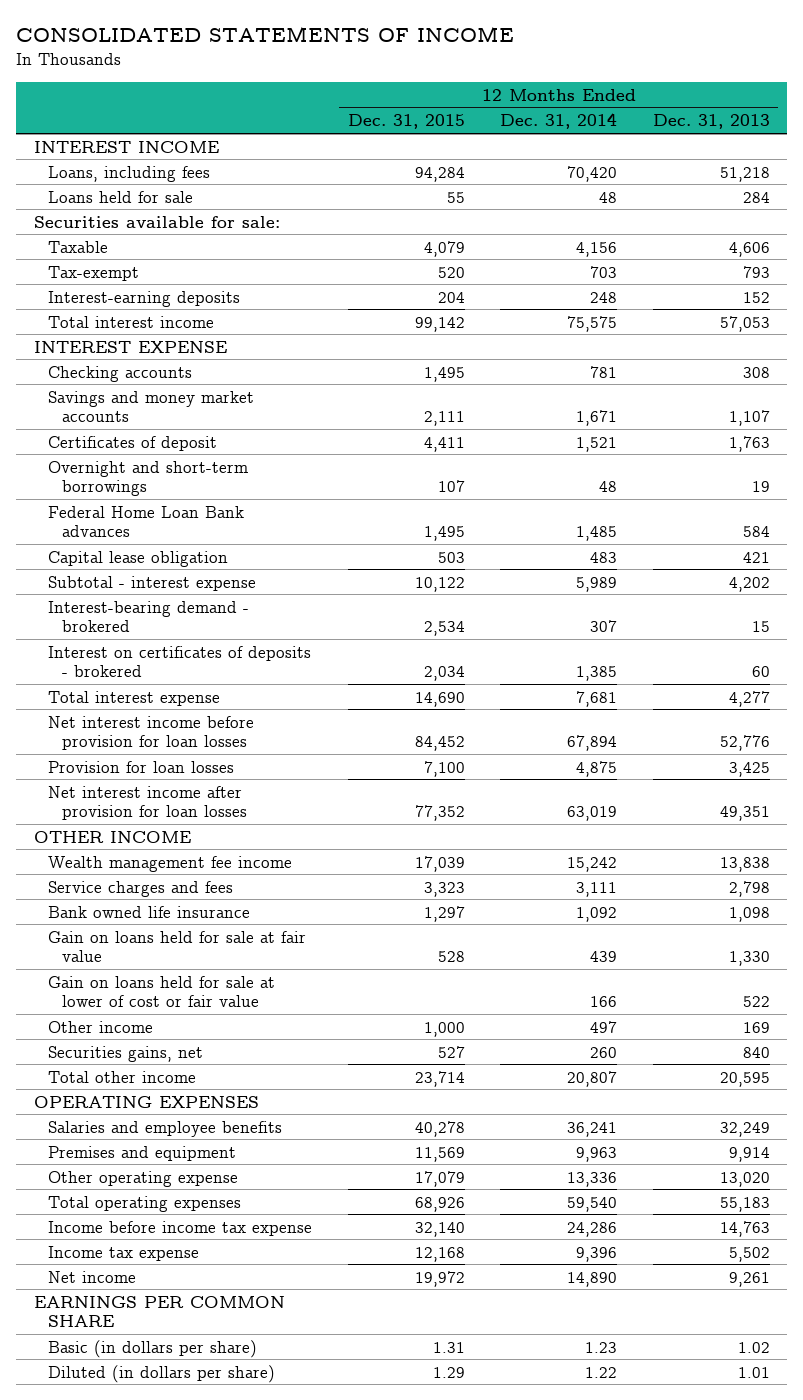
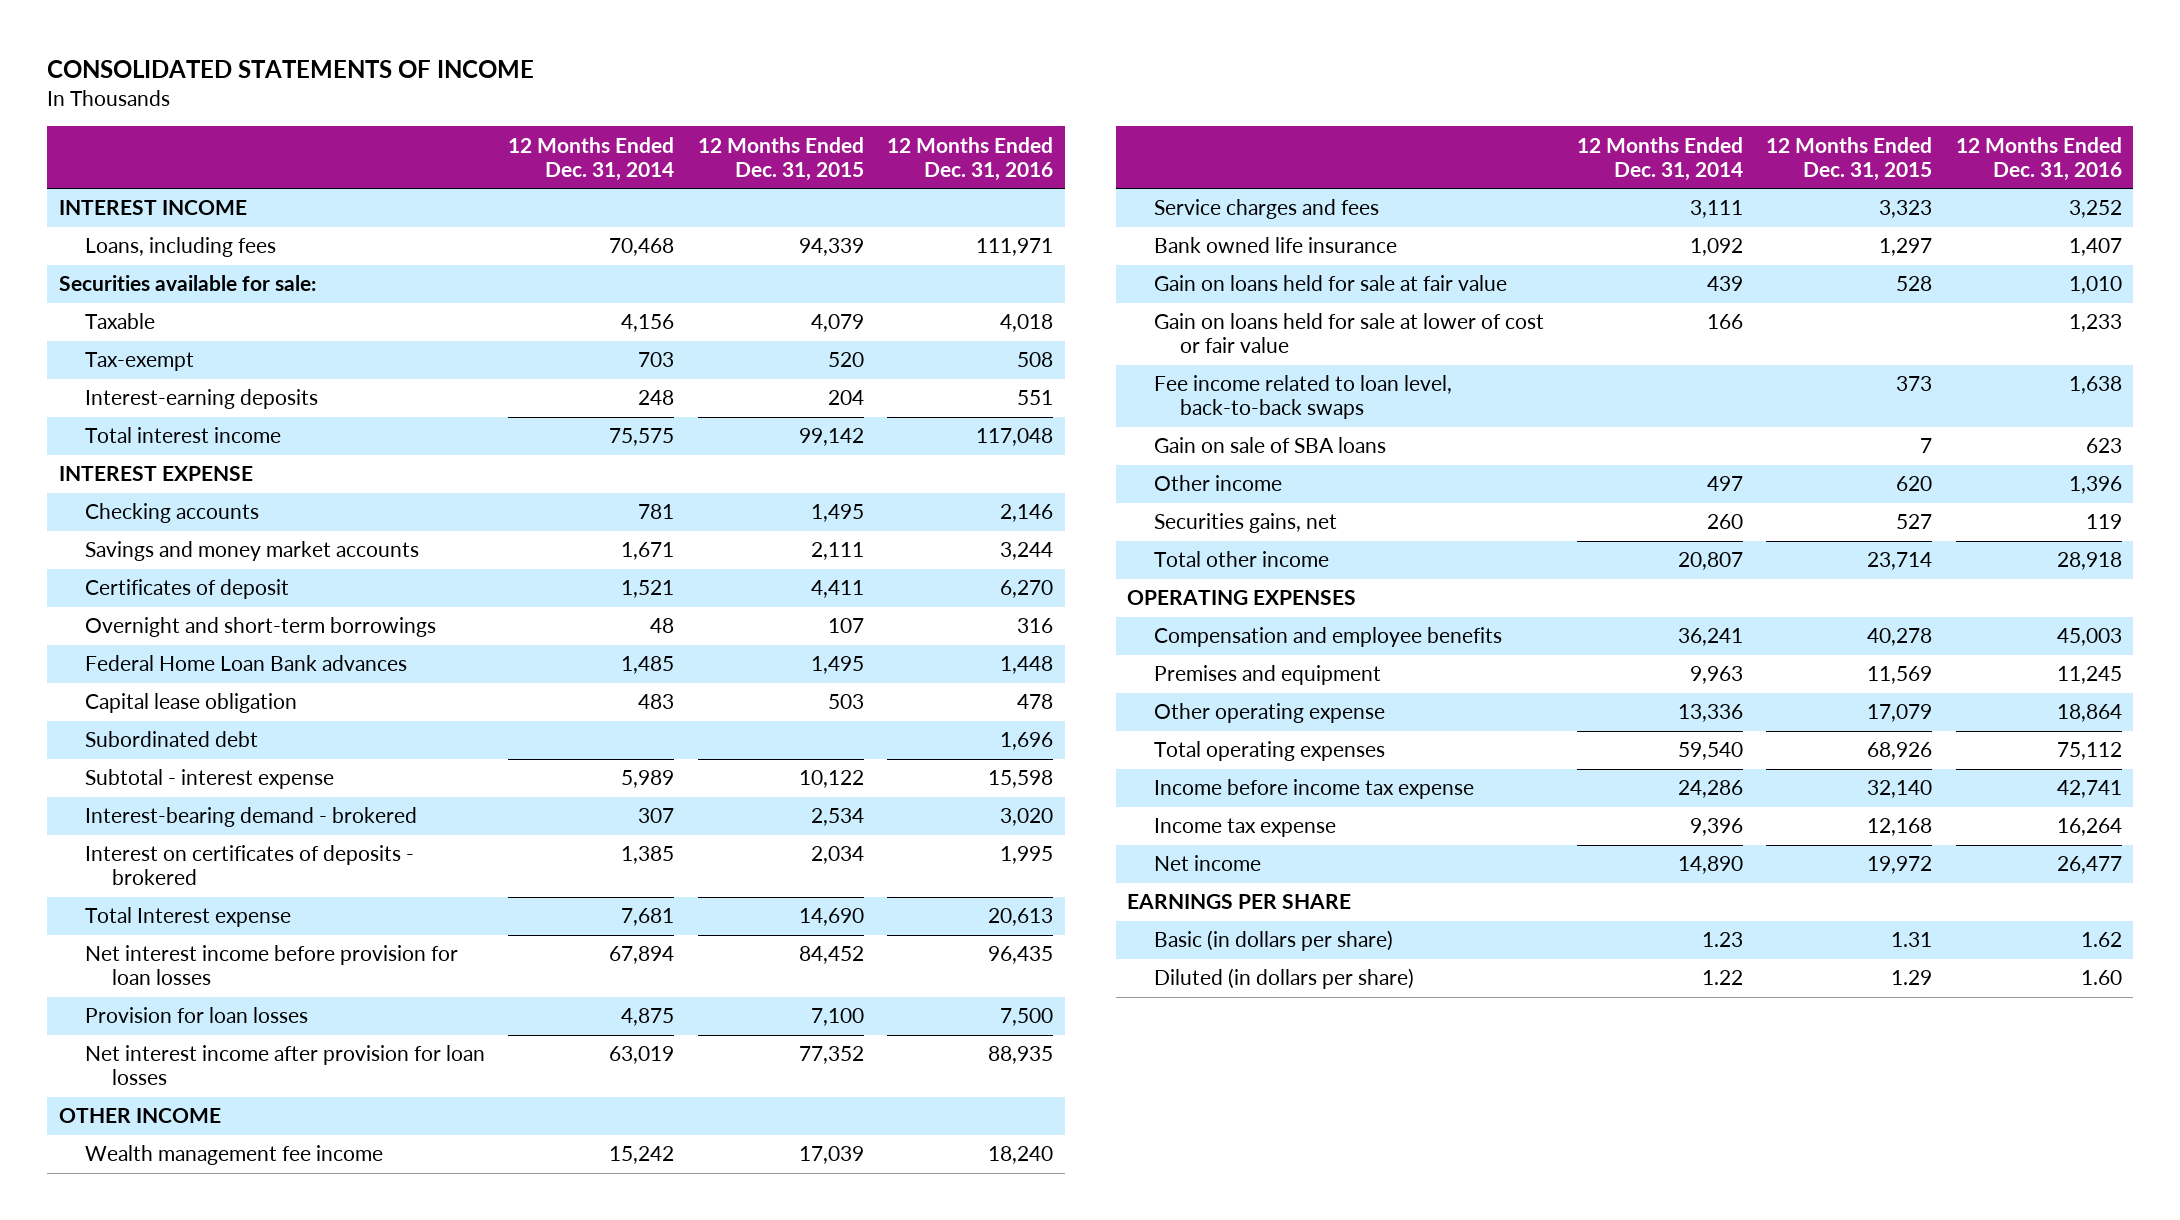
[652,114,770,130] Dec. 31, 2013 -> none
none -> [887,136,1054,181] 12 Months Ended Dec. 31, 2016
[48,190,194,203] Loans held for sale -> none
[414,166,465,182] 94,284 -> [798,238,864,257] 94,339
[567,165,618,182] 70,420 -> [609,238,675,257] 70,468
none -> [85,731,259,748] Subordinated debt
[48,690,221,706] Total interest expense -> [85,907,292,928] Total Interest expense
none -> [1153,375,1452,420] Fee income related to loan level, back-to-back swaps
none -> [1153,437,1386,454] Gain on sale of SBA loans
[423,1021,465,1037] 1,000 -> [1896,476,1933,492] 620
[48,1120,283,1137] Salaries and employee benefits -> [1153,627,1502,648] Compensation and employee benefits
[33,1295,285,1328] EARNINGS PER COMMON SHARE -> [1127,894,1352,910] EARNINGS PER SHARE

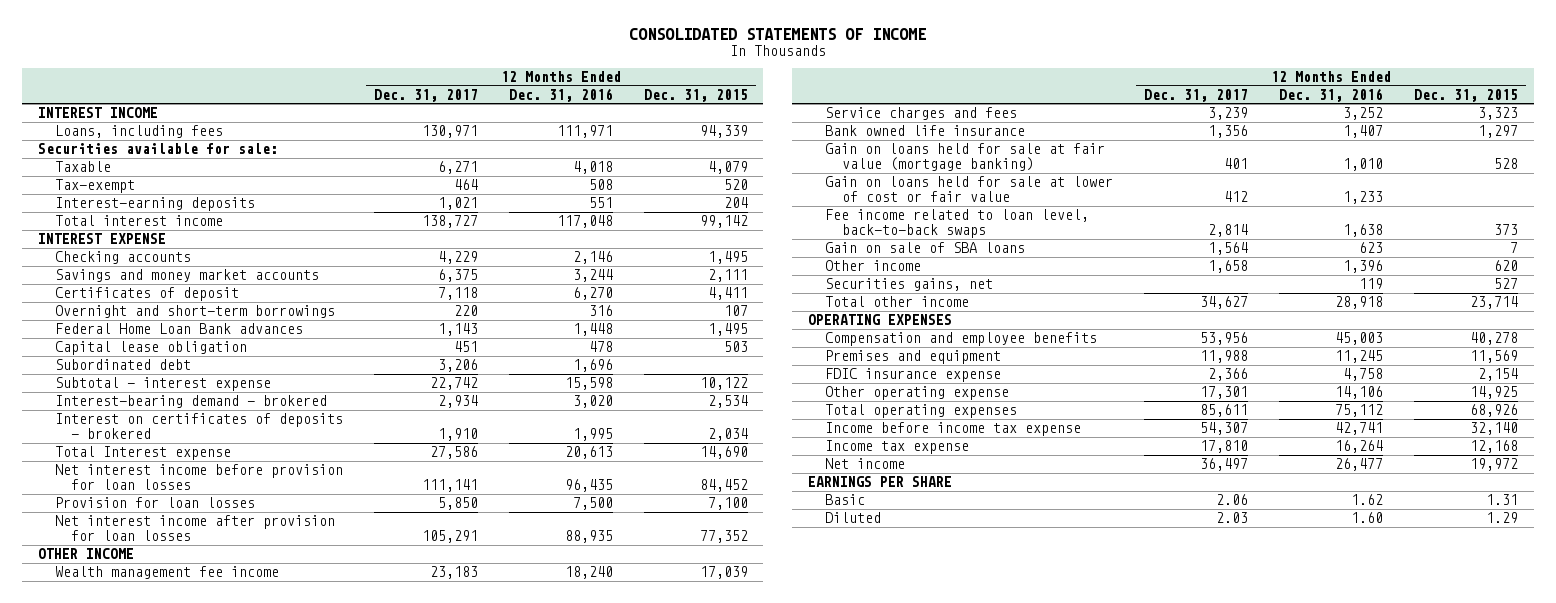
[508,136,675,181] 12 Months Ended Dec. 31, 2014 -> none
none -> [373,88,478,102] Dec. 31, 2017
[1153,275,1507,292] Gain on loans held for sale at fair value -> [824,143,1105,172] Gain on loans held for sale at fair value (mortgage banking)
none -> [824,368,1001,383] FDIC insurance expense
[1867,704,1933,723] 17,079 -> [1470,386,1519,400] 14,925
[2056,704,2122,723] 18,864 -> [1335,386,1384,400] 14,106
[1153,930,1393,952] Basic (in dollars per share) -> [824,494,865,506] Basic
[1153,968,1414,990] Diluted (in dollars per share) -> [824,512,881,524] Diluted

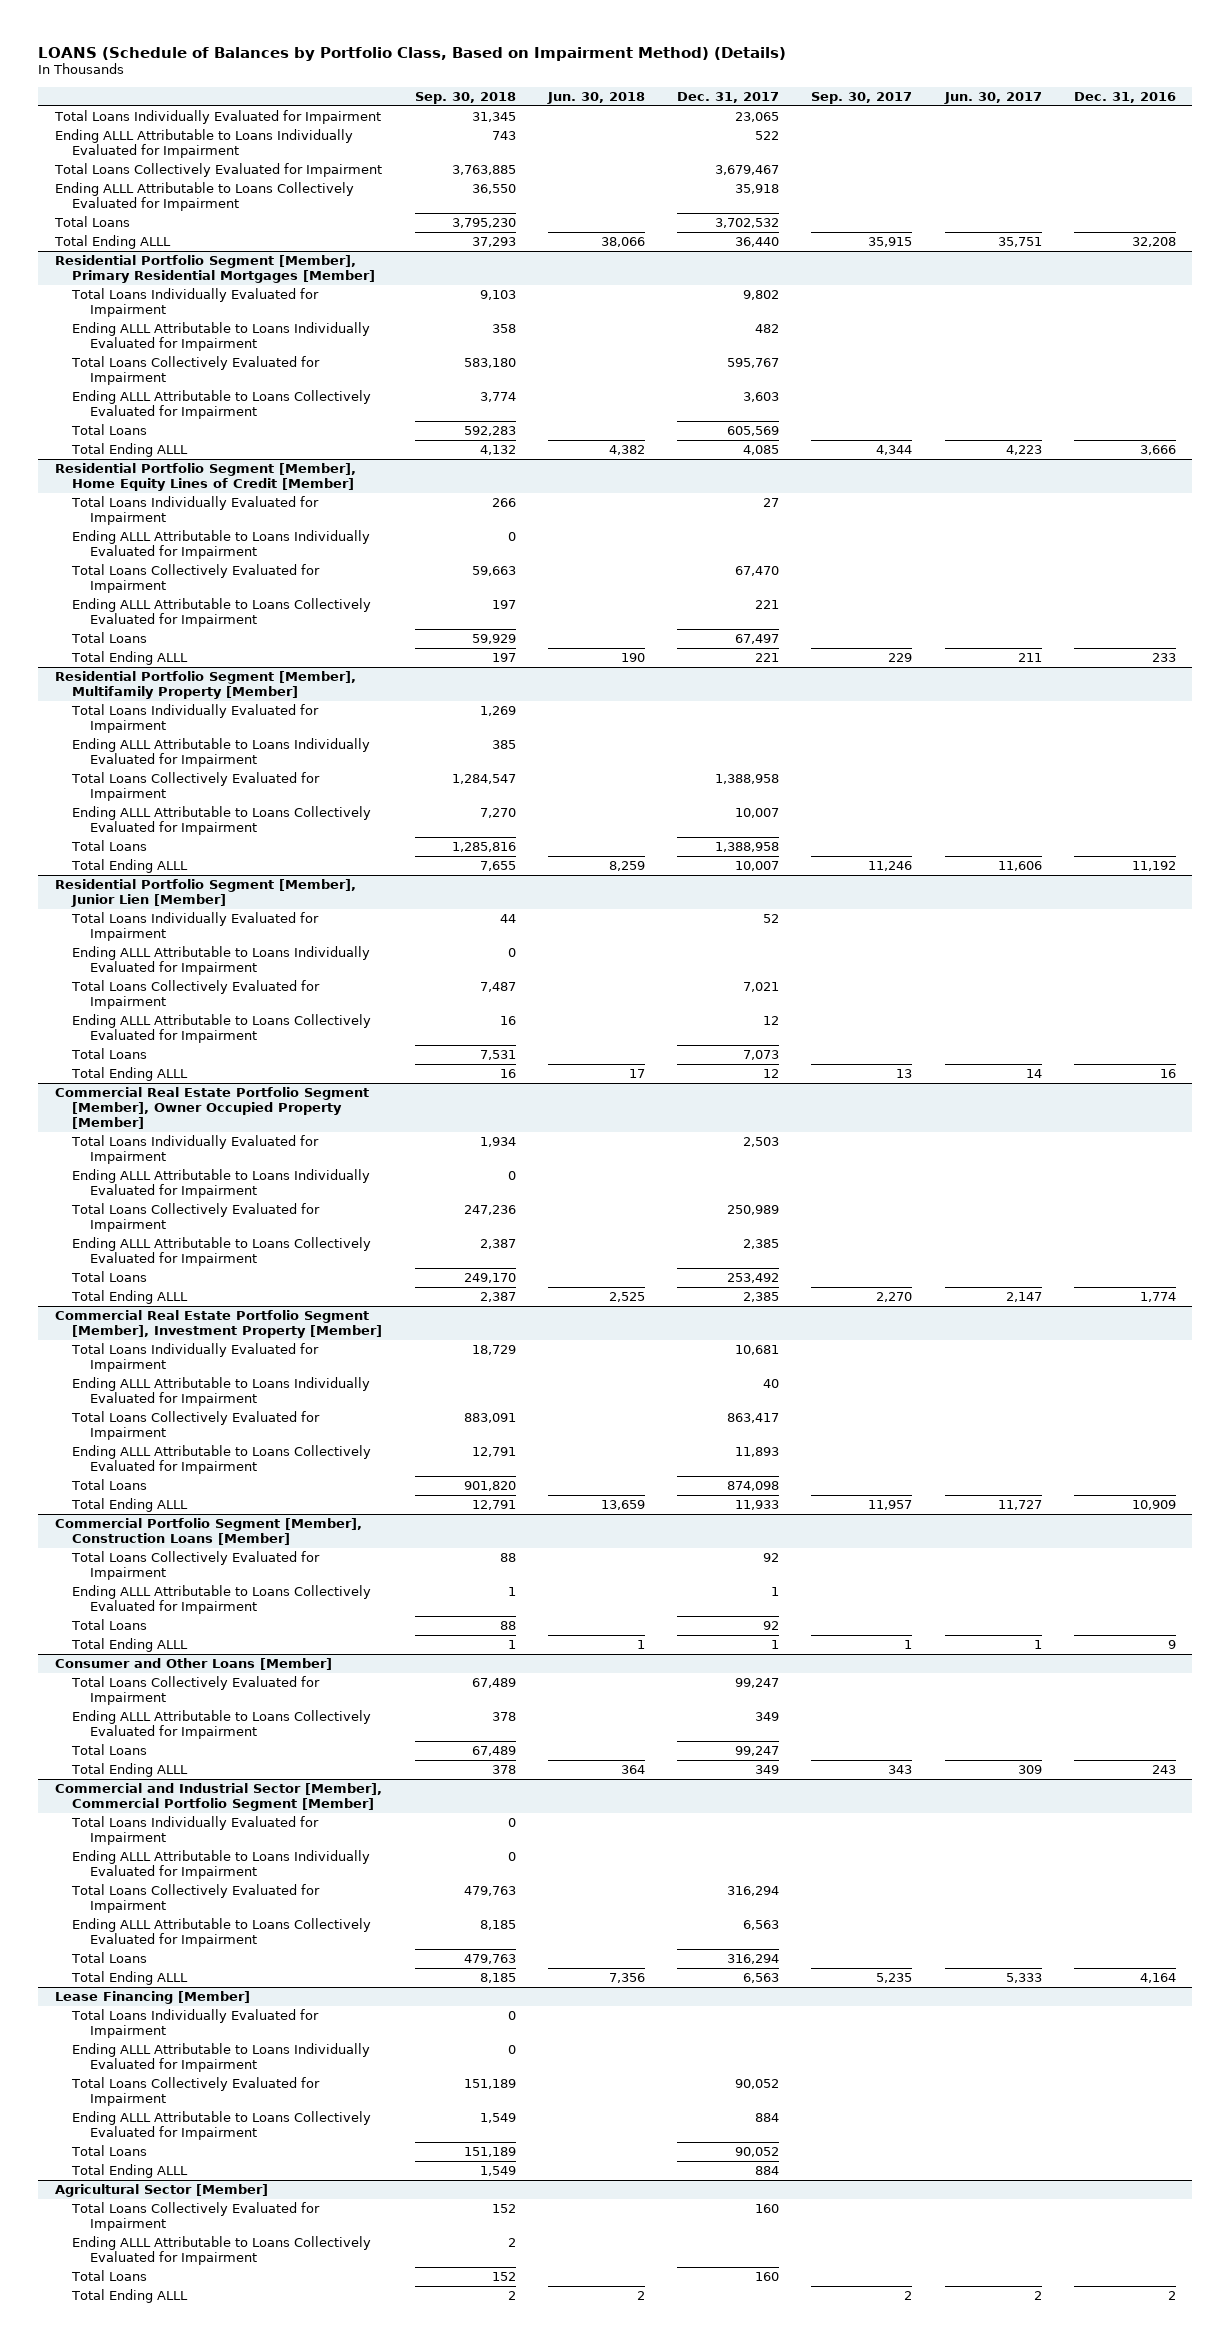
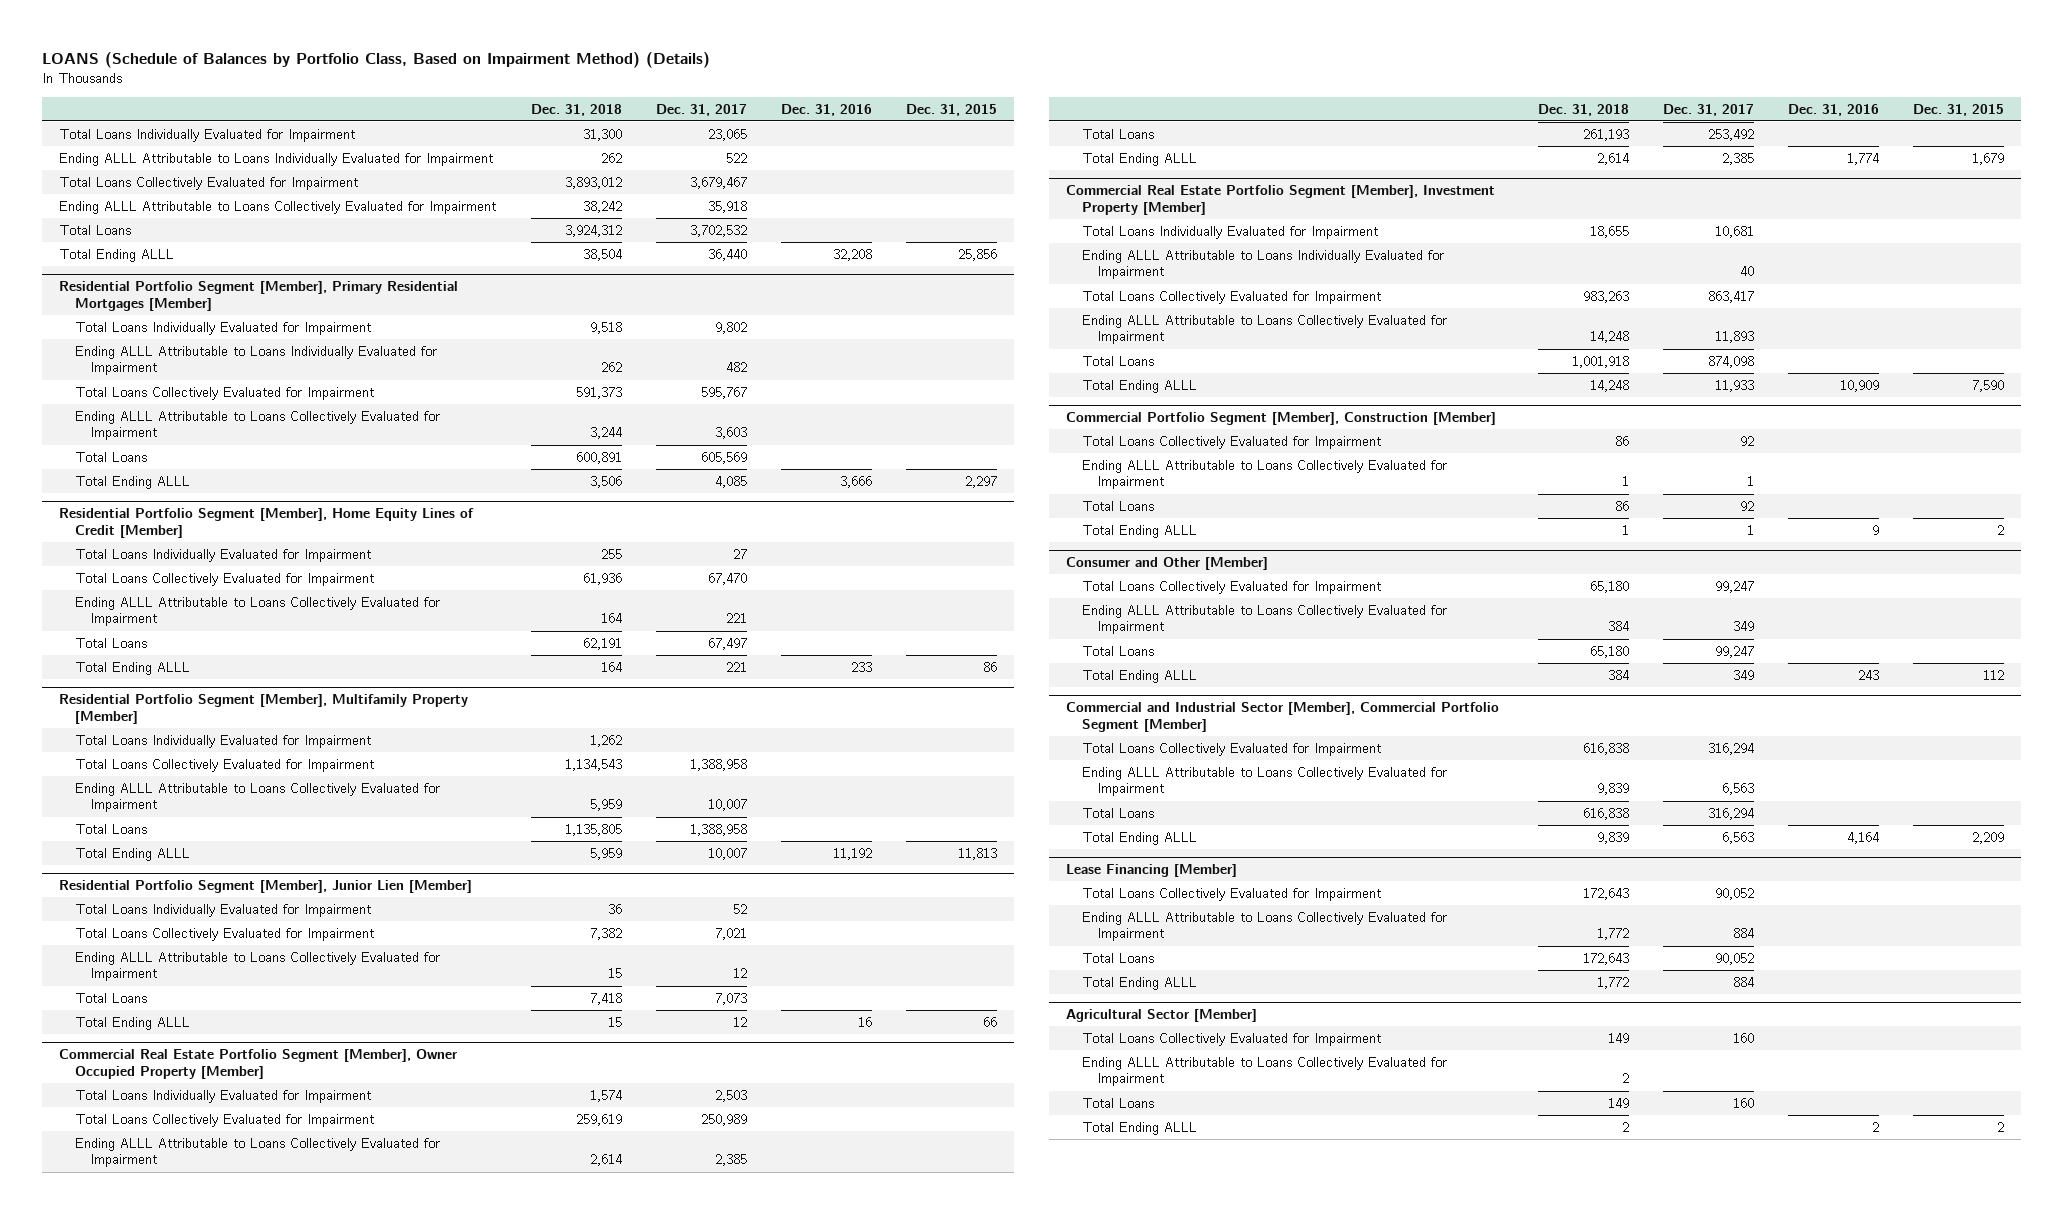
[414,91,516,104] Sep. 30, 2018 -> none
[546,91,645,104] Jun. 30, 2018 -> none
[811,91,913,104] Sep. 30, 2017 -> none
[943,91,1042,104] Jun. 30, 2017 -> none
none -> [530,103,622,116] Dec. 31, 2018
none -> [906,103,998,116] Dec. 31, 2015
[72,529,371,560] Ending ALLL Attributable to Loans Individually Evaluated for Impairment -> none
[72,737,371,768] Ending ALLL Attributable to Loans Individually Evaluated for Impairment -> none
[72,945,371,976] Ending ALLL Attributable to Loans Individually Evaluated for Impairment -> none
[72,1168,371,1199] Ending ALLL Attributable to Loans Individually Evaluated for Impairment -> none
[54,1517,362,1546] Commercial Portfolio Segment [Member], Construction Loans [Member] -> [1066,412,1497,426] Commercial Portfolio Segment [Member], Construction [Member]
[54,1657,332,1670] Consumer and Other Loans [Member] -> [1066,557,1269,571] Consumer and Other [Member]
[71,1815,320,1846] Total Loans Individually Evaluated for Impairment -> none
[72,1849,371,1880] Ending ALLL Attributable to Loans Individually Evaluated for Impairment -> none
[71,2008,320,2039] Total Loans Individually Evaluated for Impairment -> none
[72,2042,371,2073] Ending ALLL Attributable to Loans Individually Evaluated for Impairment -> none

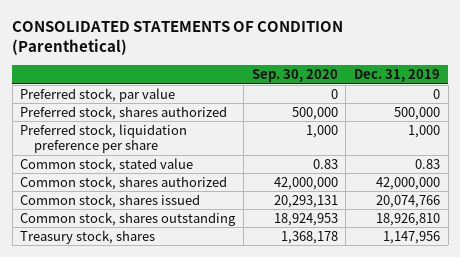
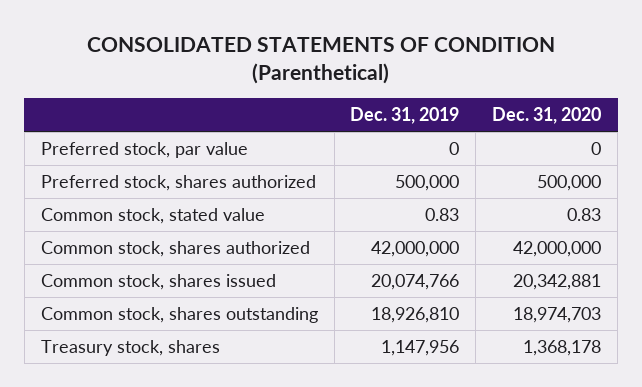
[251,69,338,83] Sep. 30, 2020 -> none
none -> [492,107,602,125] Dec. 31, 2020
[20,123,188,154] Preferred stock, liquidation preference per share -> none

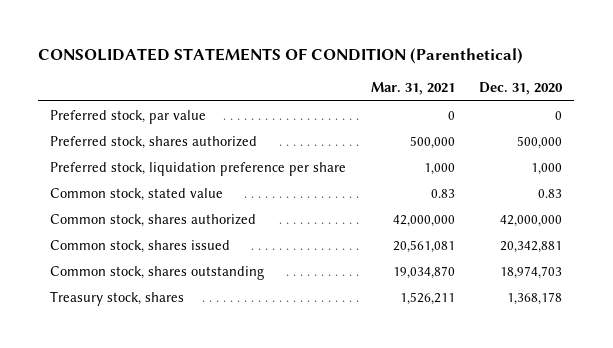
[350,107,460,125] Dec. 31, 2019 -> none
none -> [370,82,455,96] Mar. 31, 2021
none -> [50,161,347,176] Preferred stock, liquidation preference per share

